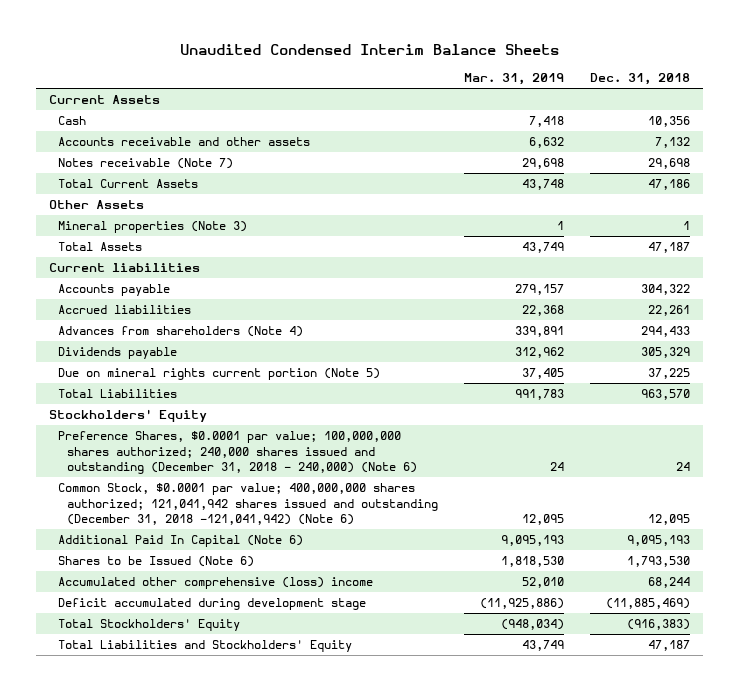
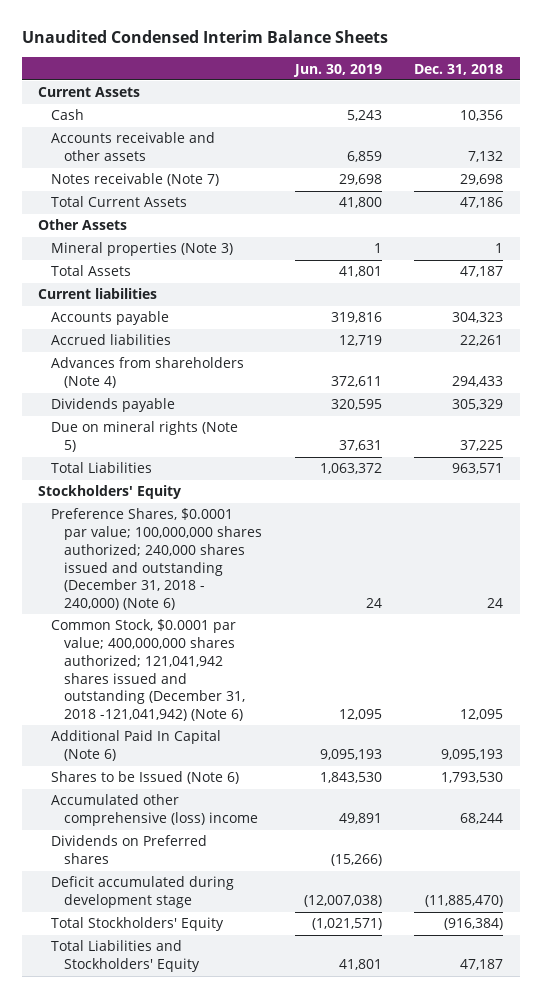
[464,73,565,86] Mar. 31, 2019 -> none
none -> [292,63,382,77] Jun. 30, 2019
[641,284,691,296] 304,322 -> [452,312,504,324] 304,323
[58,368,381,381] Due on mineral rights current portion (Note 5) -> [50,421,238,453] Due on mineral rights (Note 5)
[641,389,691,401] 963,570 -> [452,463,504,475] 963,571
none -> [50,835,207,865] Dividends on Preferred shares
[606,598,691,610] (11,885,469) -> [425,895,504,908] (11,885,470)
[627,619,691,631] (916,383) -> [444,918,504,931] (916,384)

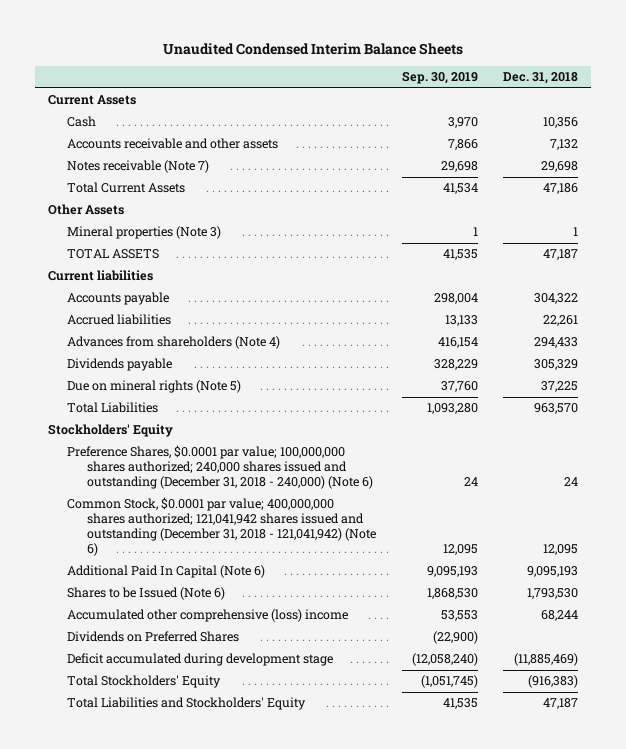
[292,63,382,77] Jun. 30, 2019 -> none
none -> [401,71,478,85] Sep. 30, 2019
[50,265,131,277] Total Assets -> [67,249,160,260] TOTAL ASSETS
[452,312,504,324] 304,323 -> [534,293,579,305] 304,322
[452,463,504,475] 963,571 -> [534,403,579,415] 963,570
[50,619,245,722] Common Stock, $0.0001 par value; 400,000,000 shares authorized; 121,041,942 shares issued and outstanding (December 31, 2018 -121,041,942) (Note 6) -> [67,497,376,557] Common Stock, $0.0001 par value; 400,000,000 shares authorized; 121,041,942 shares issued and outstanding (December 31, 2018 - 121,041,942) (Note 6)
[50,835,207,865] Dividends on Preferred shares -> [67,631,240,643] Dividends on Preferred Shares
[425,895,504,908] (11,885,470) -> [514,653,579,667] (11,885,469)
[444,918,504,931] (916,384) -> [528,675,579,689] (916,383)

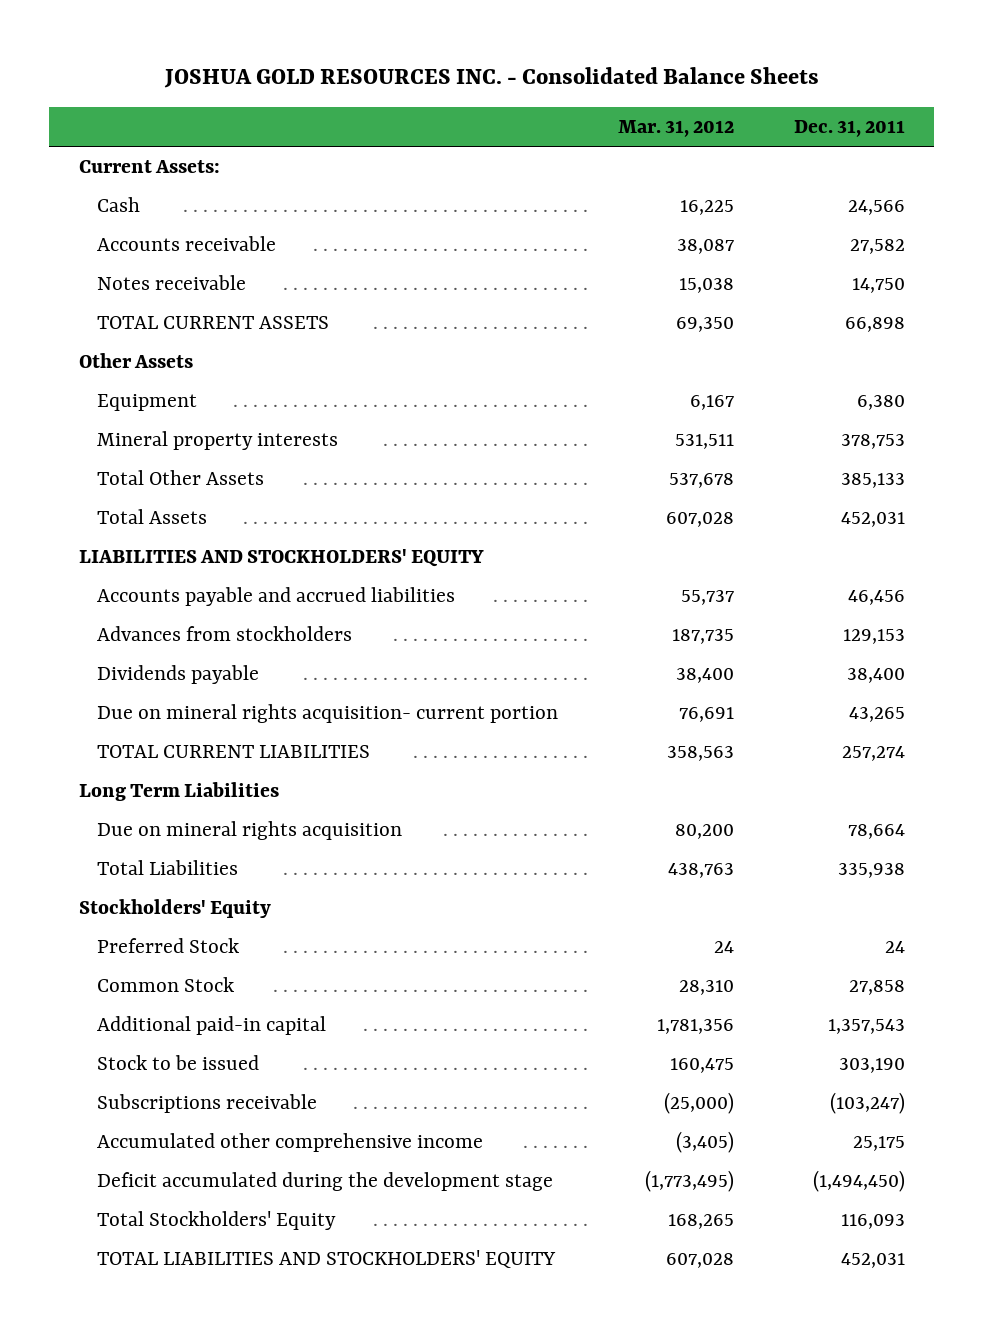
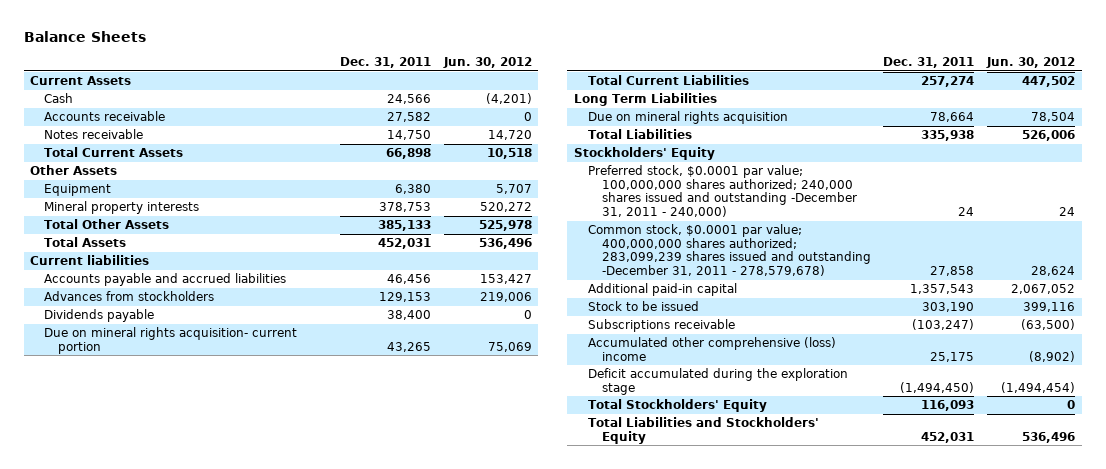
[163,67,819,89] JOSHUA GOLD RESOURCES INC. - Consolidated Balance Sheets -> [23,30,146,42] Balance Sheets
[617,119,734,137] Mar. 31, 2012 -> none
none -> [442,57,532,69] Jun. 30, 2012
[78,160,220,174] Current Assets: -> [30,76,132,86] Current Assets
[97,316,330,330] TOTAL CURRENT ASSETS -> [44,147,184,158] Total Current Assets
[78,549,484,568] LIABILITIES AND STOCKHOLDERS' EQUITY -> none
none -> [30,255,150,266] Current liabilities
[97,745,371,759] TOTAL CURRENT LIABILITIES -> [587,75,749,86] Total Current Liabilities
[97,938,240,954] Preferred Stock -> [587,165,857,218] Preferred stock, $0.0001 par value; 100,000,000 shares authorized; 240,000 shares issued and outstanding -December 31, 2011 - 240,000)
[97,977,235,993] Common Stock -> [587,224,871,277] Common stock, $0.0001 par value; 400,000,000 shares authorized; 283,099,239 shares issued and outstanding -December 31, 2011 - 278,579,678)
[97,1133,484,1153] Accumulated other comprehensive income -> [587,337,836,361] Accumulated other comprehensive (loss) income
[97,1172,554,1192] Deficit accumulated during the development stage -> [587,368,848,395] Deficit accumulated during the exploration stage
[97,1250,557,1269] TOTAL LIABILITIES AND STOCKHOLDERS' EQUITY -> [587,417,819,444] Total Liabilities and Stockholders' Equity

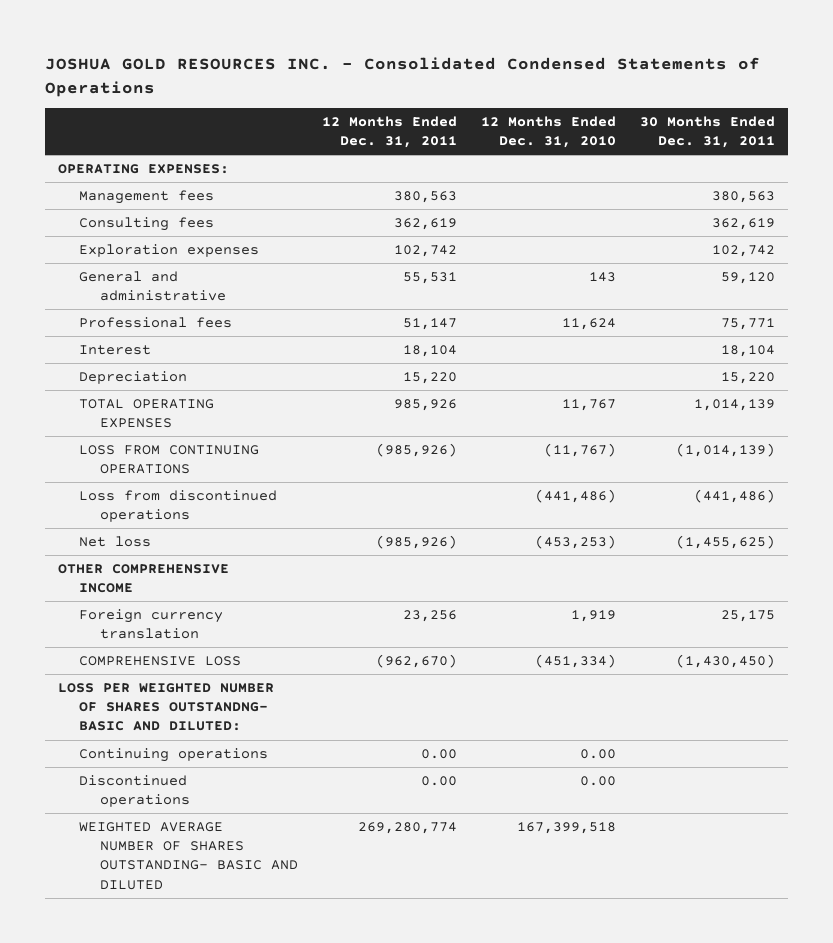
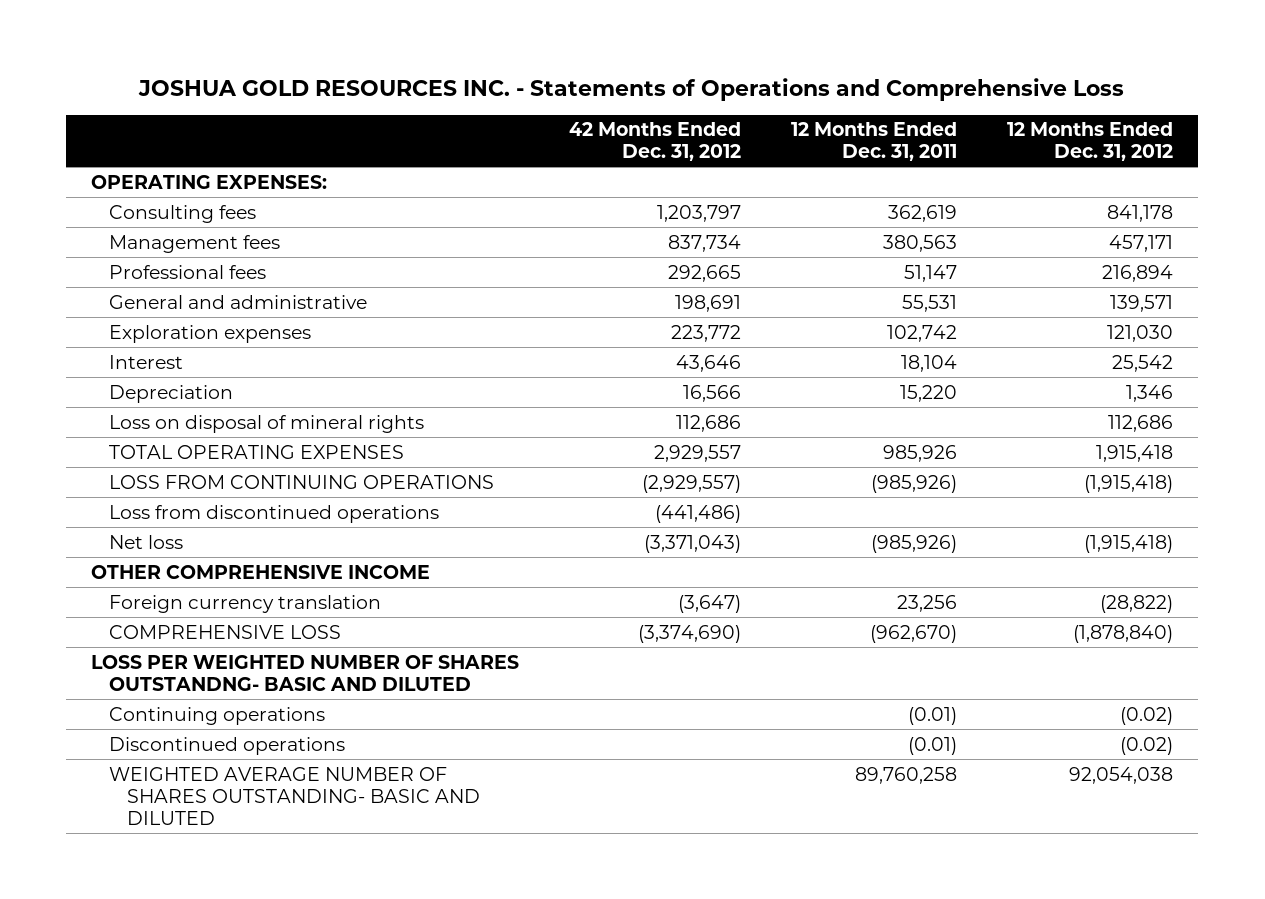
[45,57,761,97] JOSHUA GOLD RESOURCES INC. - Consolidated Condensed Statements of Operations -> [138,77,1125,101] JOSHUA GOLD RESOURCES INC. - Statements of Operations and Comprehensive Loss
[481,115,617,148] 12 Months Ended Dec. 31, 2010 -> none
[640,115,776,148] 30 Months Ended Dec. 31, 2011 -> none
none -> [569,122,742,162] 42 Months Ended Dec. 31, 2012
none -> [1007,122,1174,162] 12 Months Ended Dec. 31, 2012
[78,189,214,204] Management fees -> [109,234,281,253] Management fees
[78,270,226,302] General and administrative -> [109,294,368,309] General and administrative
[78,243,259,257] Exploration expenses -> [109,324,312,343] Exploration expenses
none -> [109,414,425,433] Loss on disposal of mineral rights
[57,682,274,732] LOSS PER WEIGHTED NUMBER OF SHARES OUTSTANDNG- BASIC AND DILUTED: -> [91,654,520,691] LOSS PER WEIGHTED NUMBER OF SHARES OUTSTANDNG- BASIC AND DILUTED
[420,748,457,759] 0.00 -> [908,706,958,725] (0.01)
[420,775,457,786] 0.00 -> [908,736,958,755] (0.01)
[357,821,457,834] 269,280,774 -> [855,766,958,784] 89,760,258

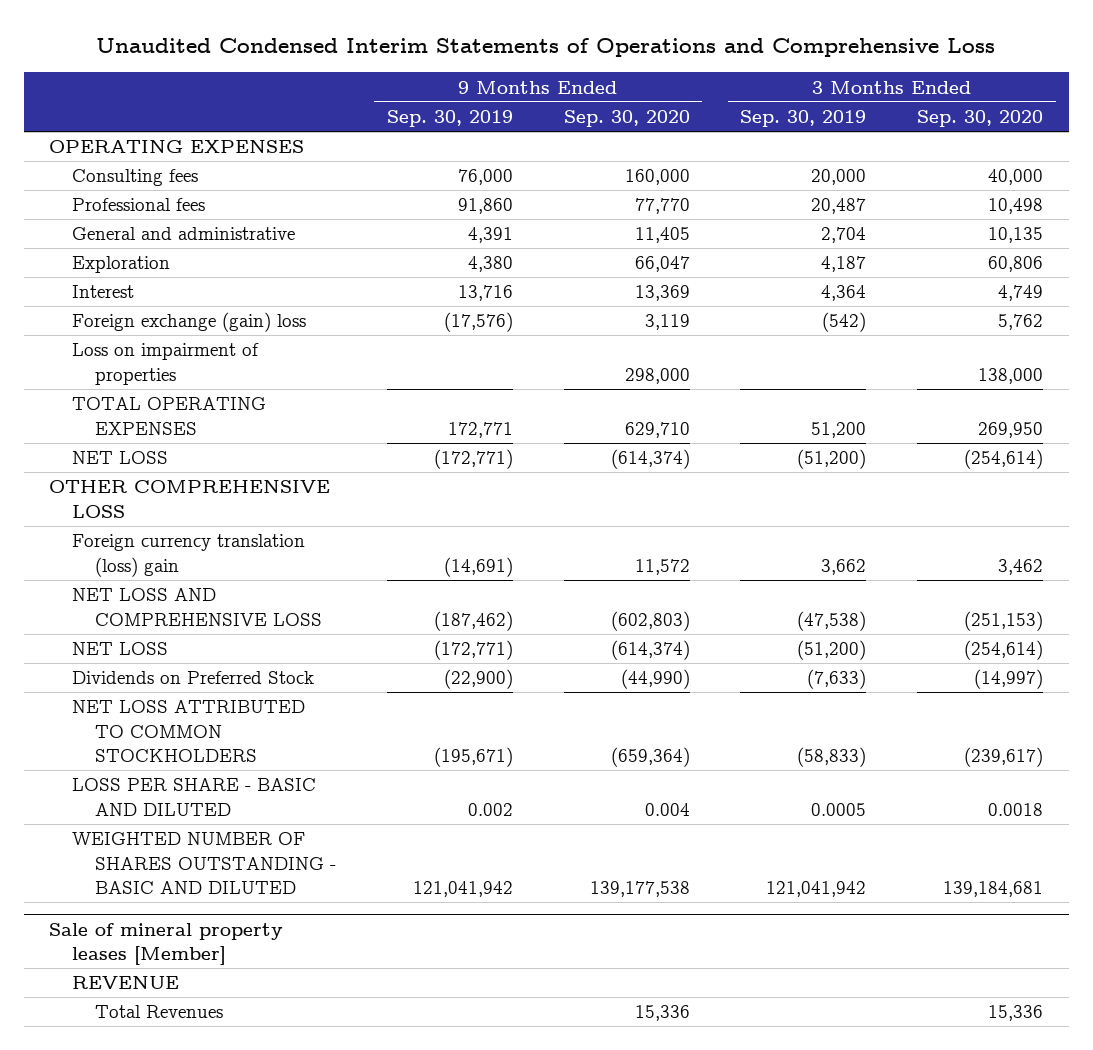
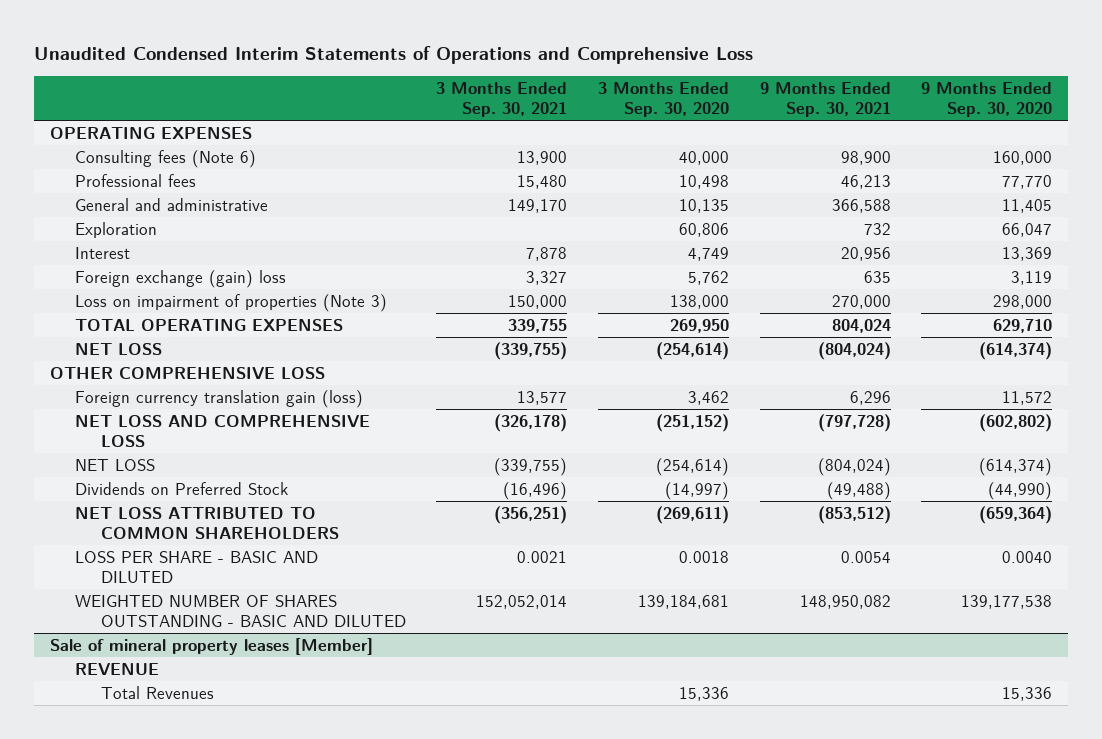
[386,110,513,128] Sep. 30, 2019 -> none
[740,110,867,128] Sep. 30, 2019 -> none
none -> [436,81,568,117] 3 Months Ended Sep. 30, 2021
none -> [759,81,891,117] 9 Months Ended Sep. 30, 2021
[72,169,199,187] Consulting fees -> [75,149,257,168] Consulting fees (Note 6)
[72,343,260,385] Loss on impairment of properties -> [75,293,388,312] Loss on impairment of properties (Note 3)
[72,534,306,577] Foreign currency translation (loss) gain -> [75,389,364,408] Foreign currency translation gain (loss)
[610,610,690,631] (602,803) -> [979,413,1053,432] (602,802)
[964,610,1044,631] (251,153) -> [655,413,729,432] (251,152)
[72,700,306,763] NET LOSS ATTRIBUTED TO COMMON STOCKHOLDERS -> [75,506,339,540] NET LOSS ATTRIBUTED TO COMMON SHAREHOLDERS
[964,747,1044,768] (239,617) -> [655,505,729,524] (269,611)
[644,802,690,816] 0.004 -> [1002,550,1053,563] 0.0040

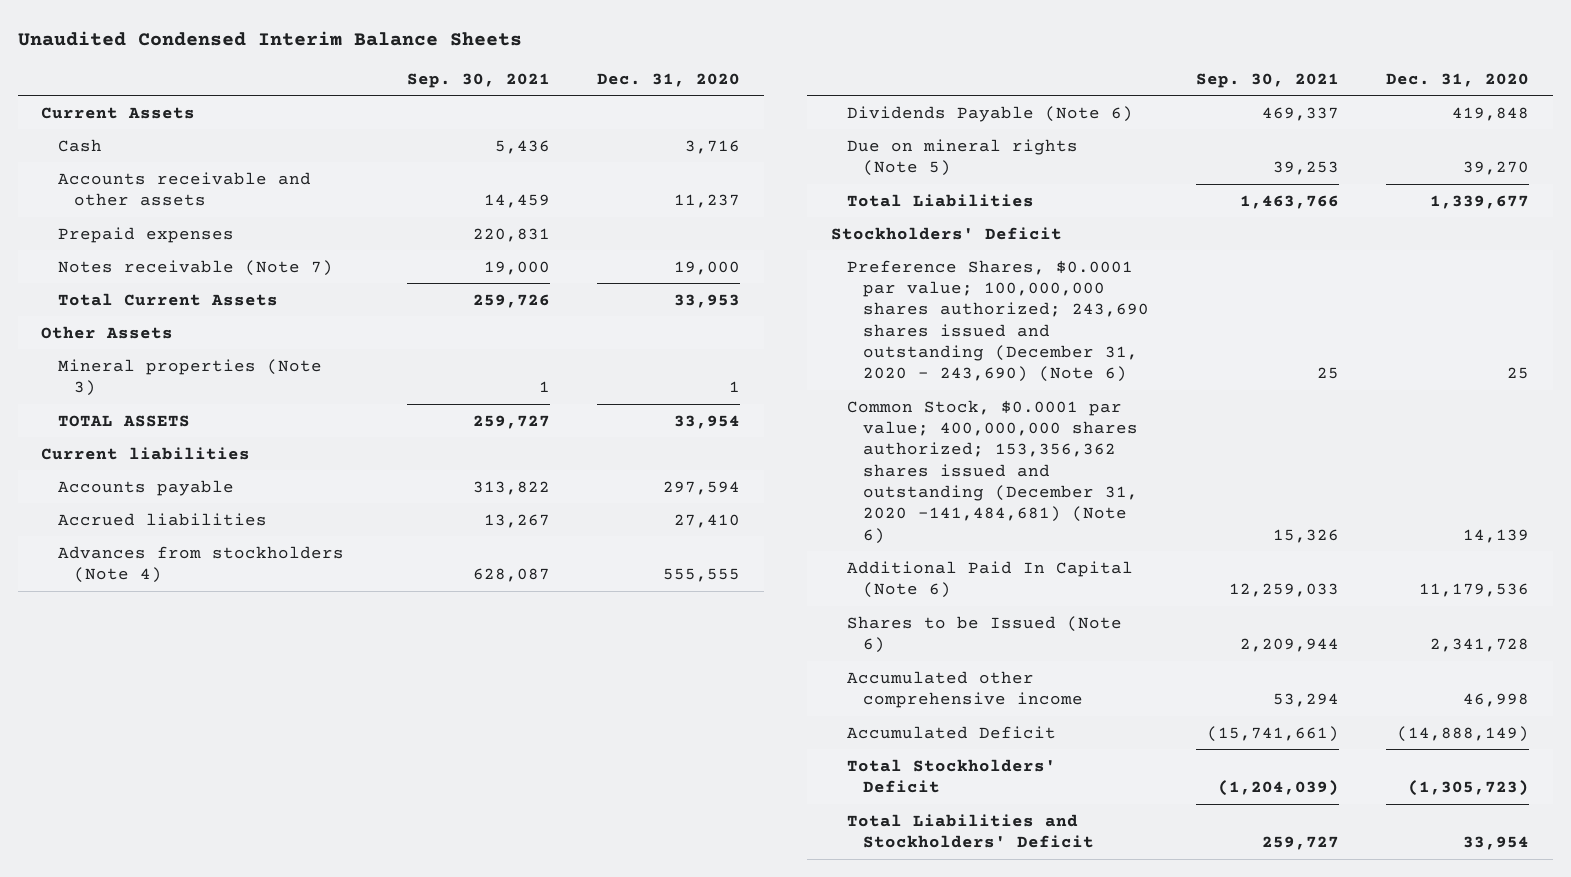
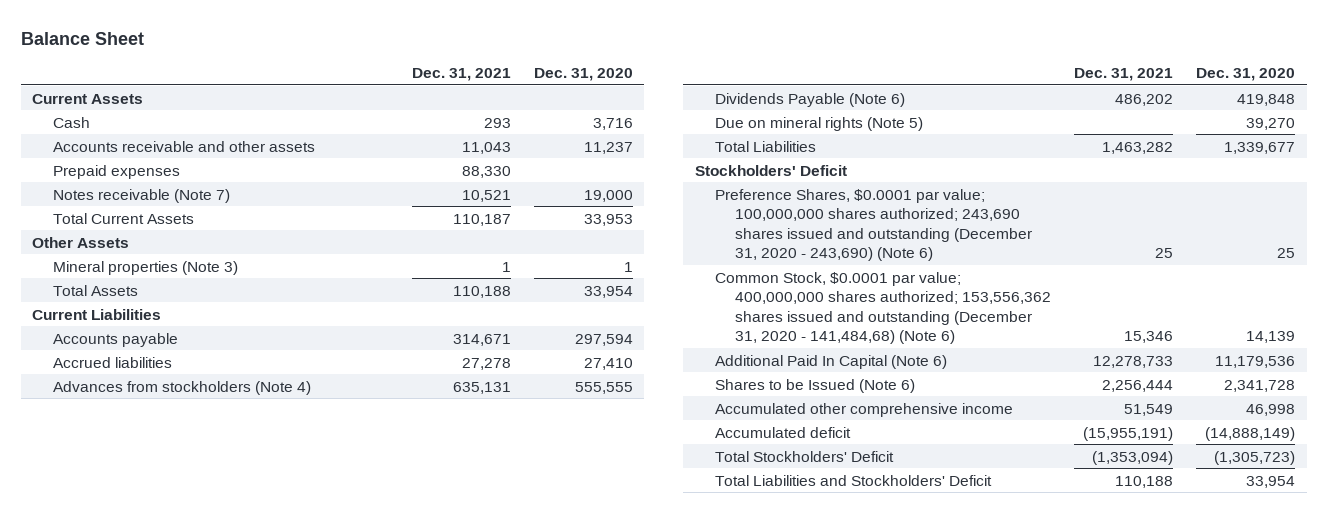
[17,30,522,46] Unaudited Condensed Interim Balance Sheets -> [20,31,144,45] Balance Sheet
[406,72,550,88] Sep. 30, 2021 -> none
none -> [411,68,511,82] Dec. 31, 2021
[57,414,190,427] TOTAL ASSETS -> [52,284,138,296] Total Assets
[41,446,251,460] Current liabilities -> [32,308,162,320] Current Liabilities
[846,399,1138,544] Common Stock, $0.0001 par value; 400,000,000 shares authorized; 153,356,362 shares issued and outstanding (December 31, 2020 -141,484,681) (Note 6) -> [714,271,1052,345] Common Stock, $0.0001 par value; 400,000,000 shares authorized; 153,556,362 shares issued and outstanding (December 31, 2020 - 141,484,68) (Note 6)
[846,725,1056,739] Accumulated Deficit -> [714,426,851,438] Accumulated deficit

